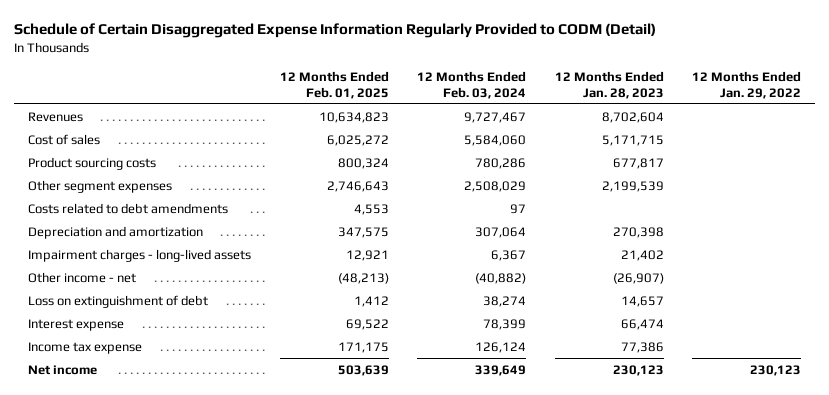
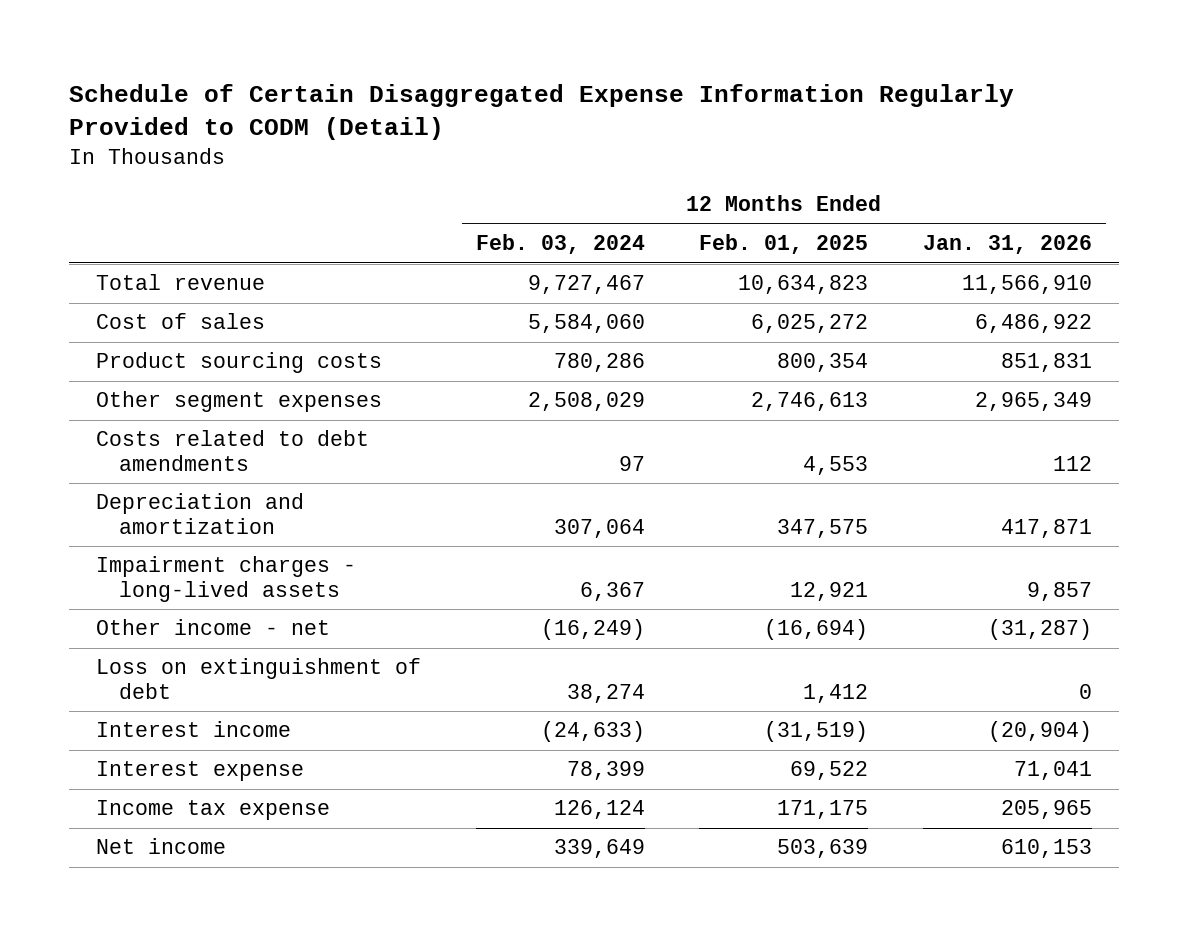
[554,70,664,99] 12 Months Ended Jan. 28, 2023 -> none
[691,70,801,99] 12 Months Ended Jan. 29, 2022 -> none
none -> [923,235,1093,255] Jan. 31, 2026
[28,111,84,122] Revenues -> [96,274,266,291] Total revenue
[337,157,389,169] 800,324 -> [777,353,869,373] 800,354
[326,180,389,192] 2,746,643 -> [751,392,869,412] 2,746,613
[337,272,389,284] (48,213) -> [764,619,869,641] (16,694)
[475,272,527,284] (40,882) -> [540,619,645,641] (16,249)
none -> [96,721,292,738] Interest income

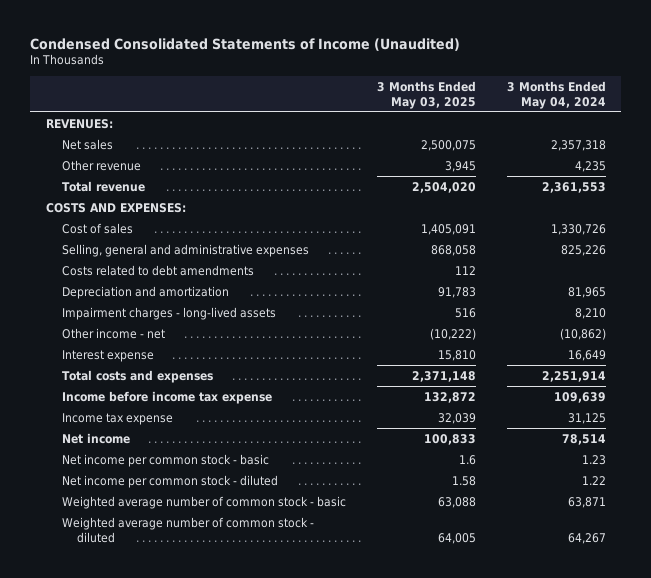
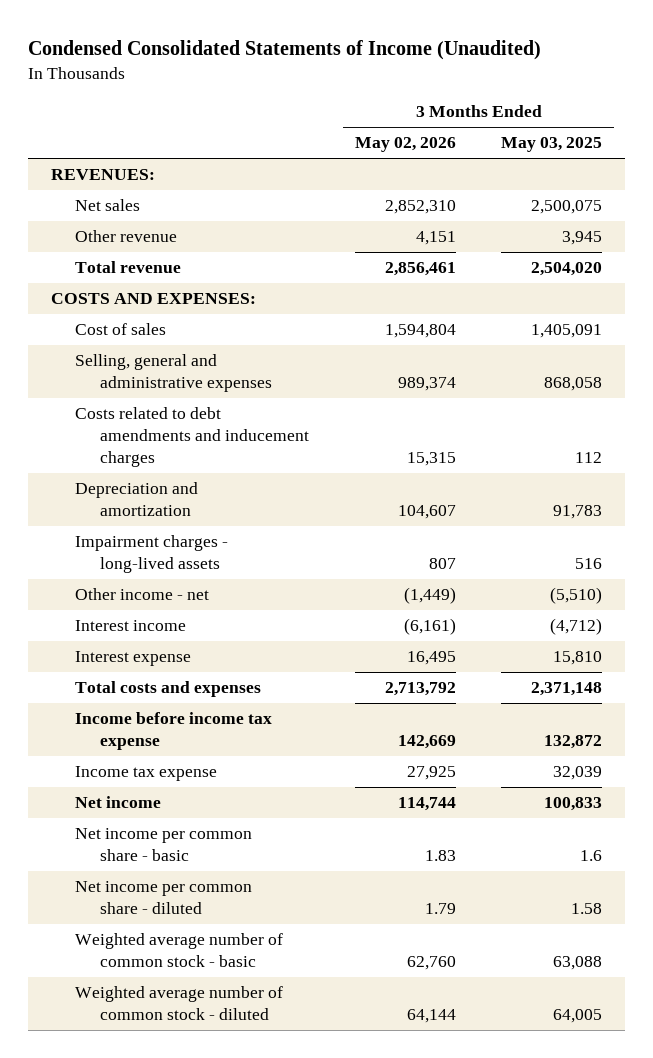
[506,80,606,109] 3 Months Ended May 04, 2024 -> none
none -> [354,137,456,153] May 02, 2026
[61,264,254,276] Costs related to debt amendments -> [75,407,309,467] Costs related to debt amendments and inducement charges
[429,327,476,340] (10,222) -> [550,587,603,605] (5,510)
none -> [75,620,187,632] Interest income
[61,453,269,467] Net income per common stock - basic -> [75,828,253,862] Net income per common share - basic
[61,474,278,488] Net income per common stock - diluted -> [75,881,253,915] Net income per common share - diluted

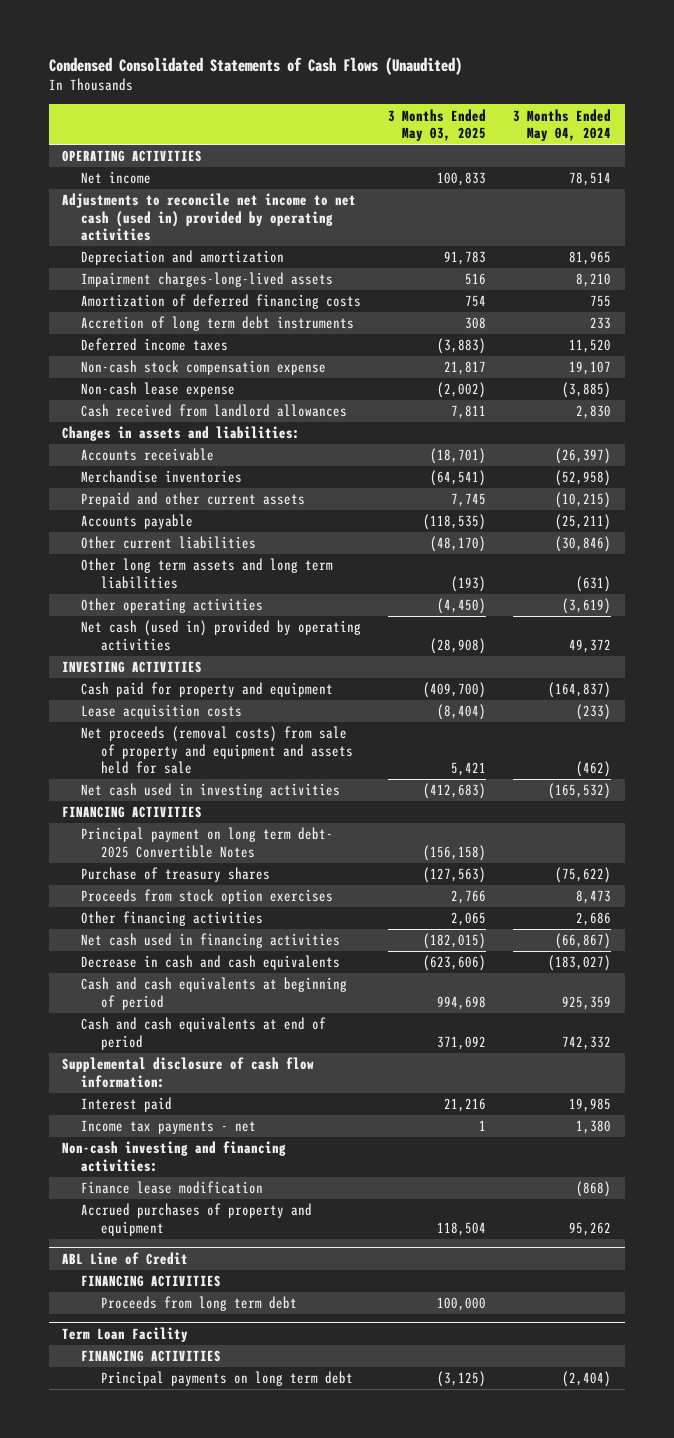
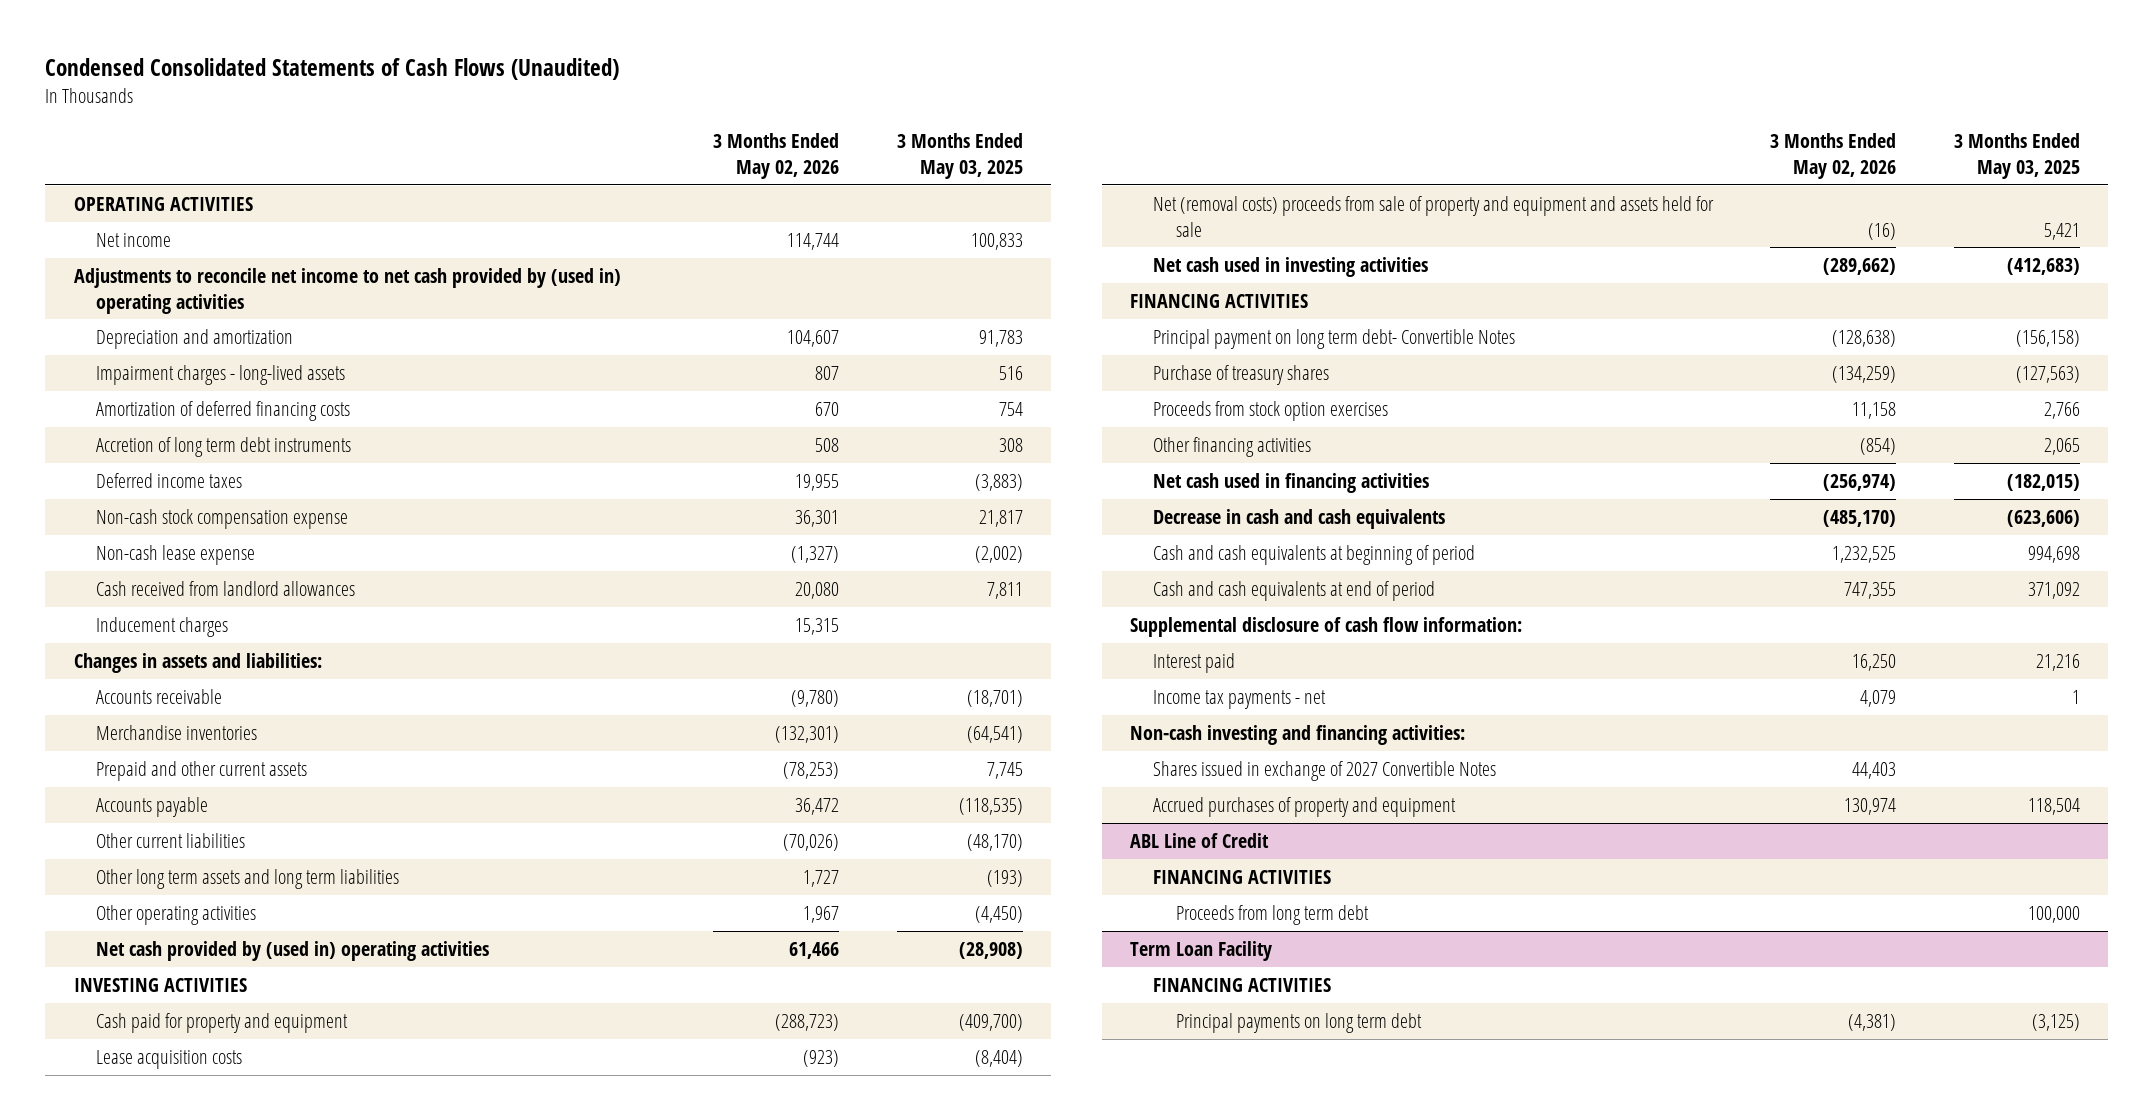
[513,108,612,142] 3 Months Ended May 04, 2024 -> none
none -> [713,133,840,180] 3 Months Ended May 02, 2026
[62,193,357,242] Adjustments to reconcile net income to net cash (used in) provided by operating activities -> [73,267,621,314] Adjustments to reconcile net income to net cash provided by (used in) operating activities
[81,272,334,288] Impairment charges-long-lived assets -> [96,364,346,385] Impairment charges - long-lived assets
none -> [96,616,229,637] Inducement charges
[81,620,362,651] Net cash (used in) provided by operating activities -> [96,940,490,961] Net cash provided by (used in) operating activities
[81,726,353,775] Net proceeds (removal costs) from sale of property and equipment and assets held for sale -> [1153,195,1715,237] Net (removal costs) proceeds from sale of property and equipment and assets held for sale
[81,827,334,858] Principal payment on long term debt- 2025 Convertible Notes -> [1153,328,1516,349] Principal payment on long term debt- Convertible Notes
[81,1181,264,1195] Finance lease modification -> none
none -> [1153,760,1497,781] Shares issued in exchange of 2027 Convertible Notes

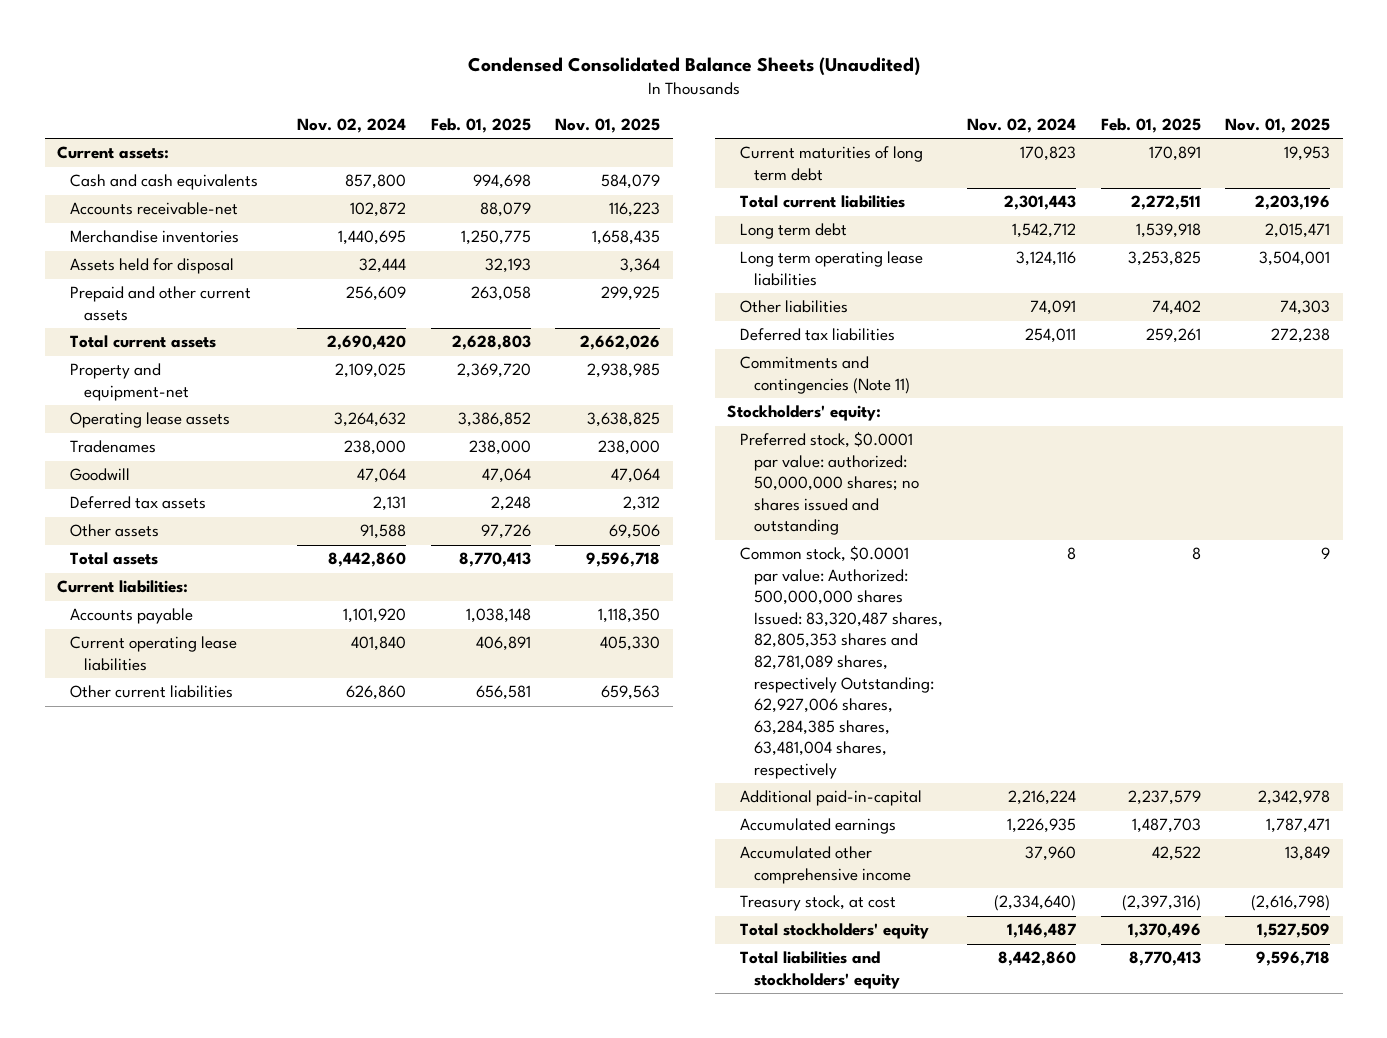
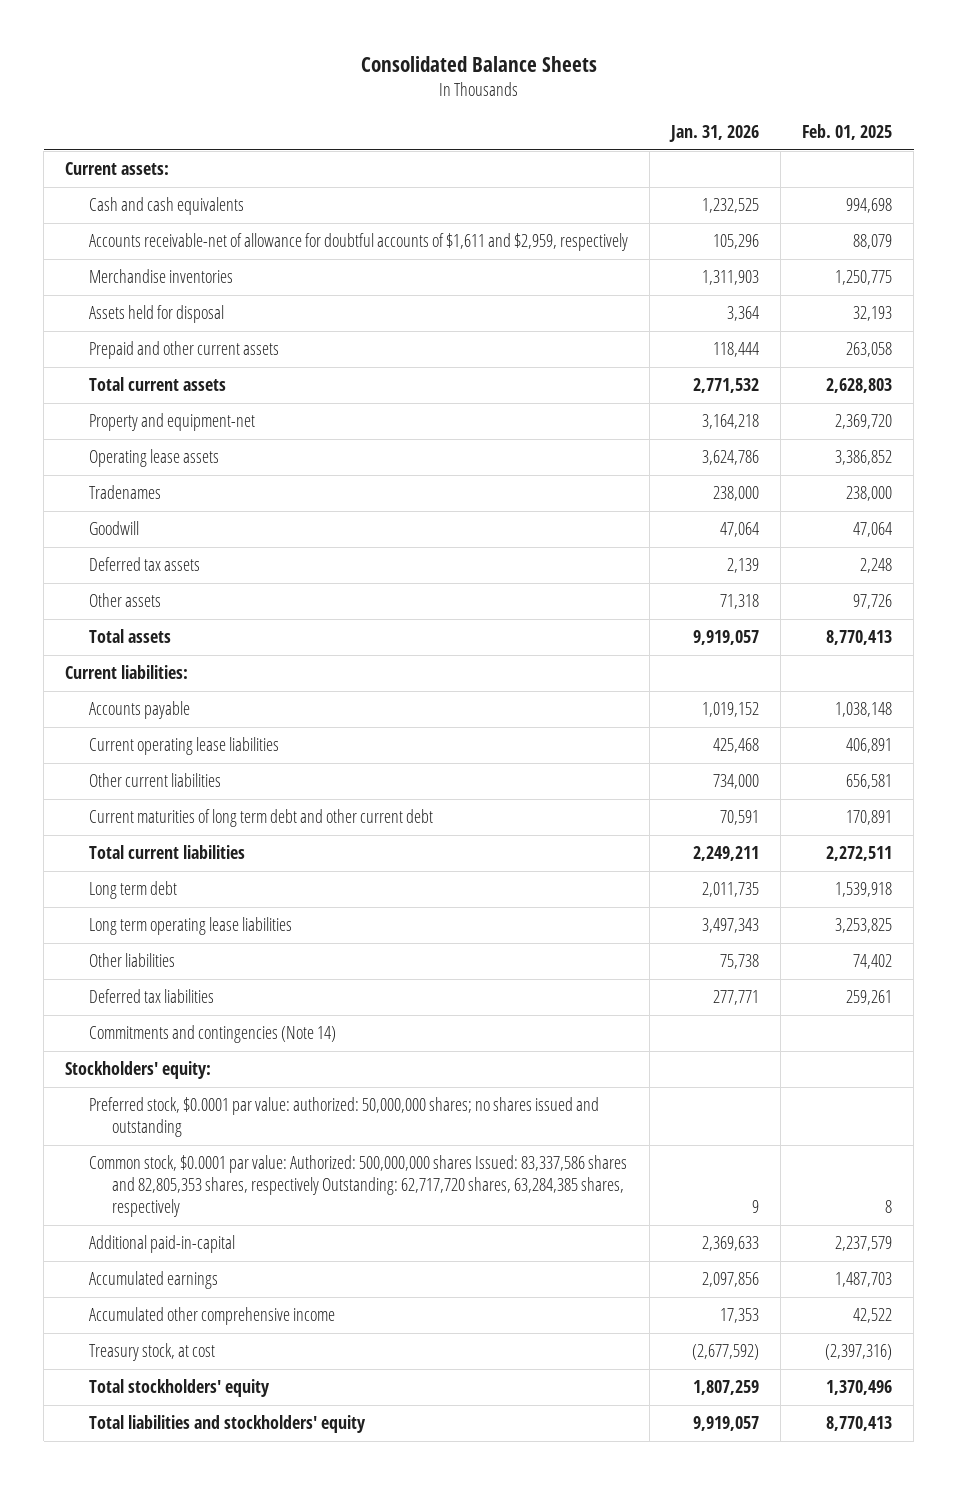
[467,56,920,76] Condensed Consolidated Balance Sheets (Unaudited) -> [360,55,597,72] Consolidated Balance Sheets
[297,117,407,133] Nov. 02, 2024 -> none
[555,117,661,133] Nov. 01, 2025 -> none
none -> [668,125,759,143] Jan. 31, 2026
[70,202,239,216] Accounts receivable-net -> [88,233,628,252] Accounts receivable-net of allowance for doubtful accounts of $1,611 and $2,959, respectively
[740,146,924,181] Current maturities of long term debt -> [88,809,433,828] Current maturities of long term debt and other current debt
[740,356,910,394] Commitments and contingencies (Note 11) -> [88,1025,336,1044] Commitments and contingencies (Note 14)
[740,545,943,779] Common stock, $0.0001 par value: Authorized: 500,000,000 shares Issued: 83,320,487 shares, 82,805,353 shares and 82,781,089 shares, respectively Outstanding: 62,927,006 shares, 63,284,385 shares, 63,481,004 shares, respectively -> [88,1155,627,1218] Common stock, $0.0001 par value: Authorized: 500,000,000 shares Issued: 83,337,586 shares and 82,805,353 shares, respectively Outstanding: 62,717,720 shares, 63,284,385 shares, respectively

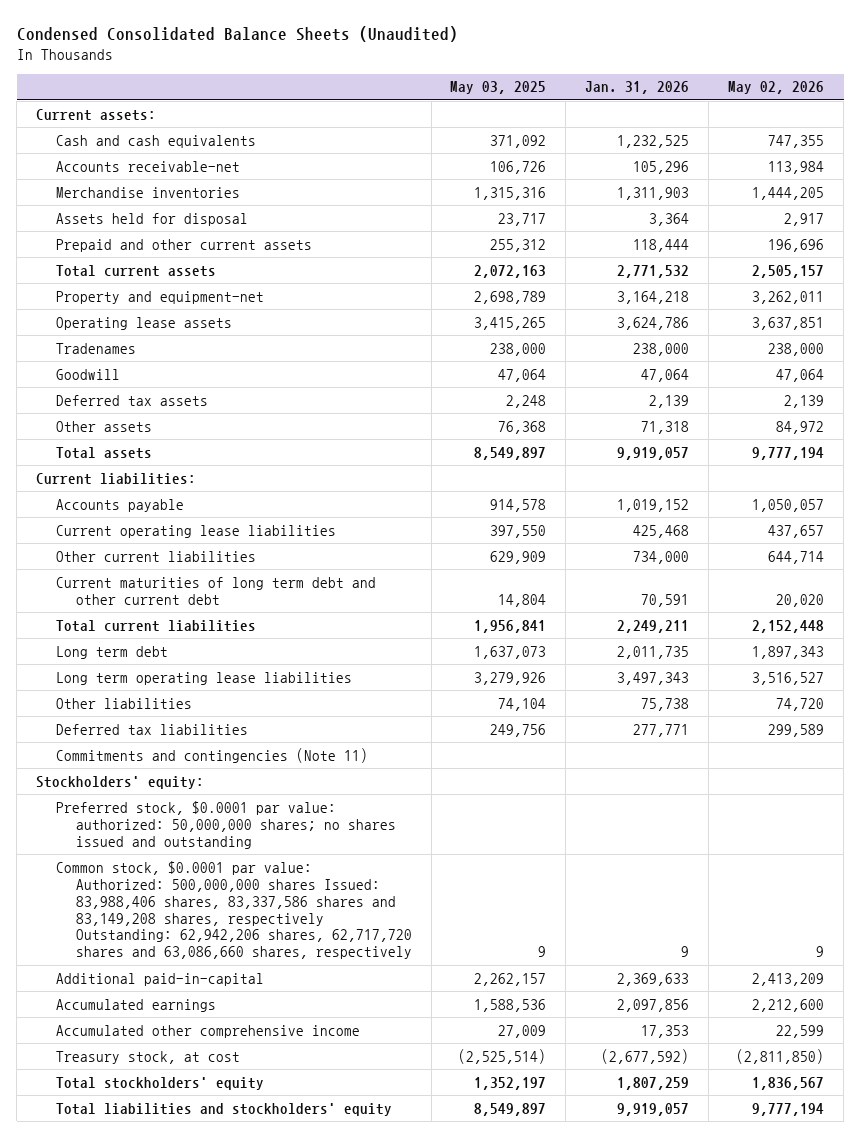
[360,55,597,72] Consolidated Balance Sheets -> [16,26,458,43] Condensed Consolidated Balance Sheets (Unaudited)
[802,124,893,141] Feb. 01, 2025 -> none
none -> [450,81,547,95] May 03, 2025
none -> [728,81,825,95] May 02, 2026
[88,233,628,252] Accounts receivable-net of allowance for doubtful accounts of $1,611 and $2,959, respectively -> [55,160,240,172] Accounts receivable-net
[88,1025,336,1044] Commitments and contingencies (Note 14) -> [55,747,368,763] Commitments and contingencies (Note 11)
[88,1155,627,1218] Common stock, $0.0001 par value: Authorized: 500,000,000 shares Issued: 83,337,586 shares and 82,805,353 shares, respectively Outstanding: 62,717,720 shares, 63,284,385 shares, respectively -> [55,860,412,960] Common stock, $0.0001 par value: Authorized: 500,000,000 shares Issued: 83,988,406 shares, 83,337,586 shares and 83,149,208 shares, respectively Outstanding: 62,942,206 shares, 62,717,720 shares and 63,086,660 shares, respectively

